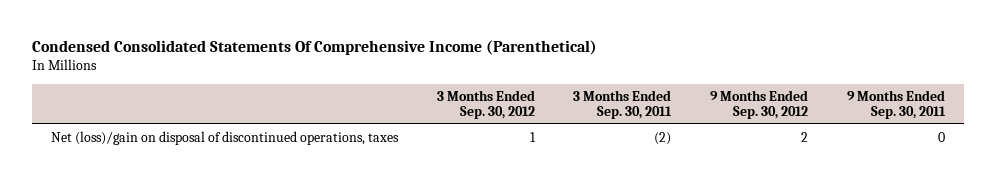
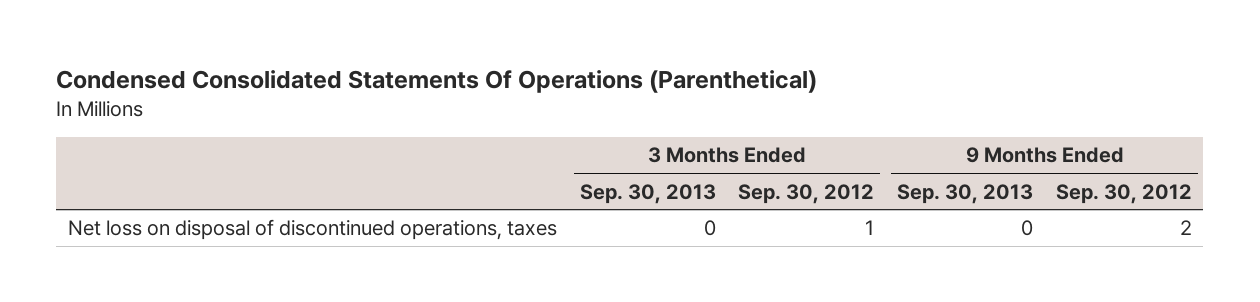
[31,40,597,56] Condensed Consolidated Statements Of Comprehensive Income (Parenthetical) -> [56,70,818,94] Condensed Consolidated Statements Of Operations (Parenthetical)
[573,89,673,120] 3 Months Ended Sep. 30, 2011 -> none
[846,89,946,120] 9 Months Ended Sep. 30, 2011 -> none
none -> [579,183,716,204] Sep. 30, 2013
none -> [897,183,1034,204] Sep. 30, 2013
[50,130,399,145] Net (loss)/gain on disposal of discontinued operations, taxes -> [67,219,557,241] Net loss on disposal of discontinued operations, taxes

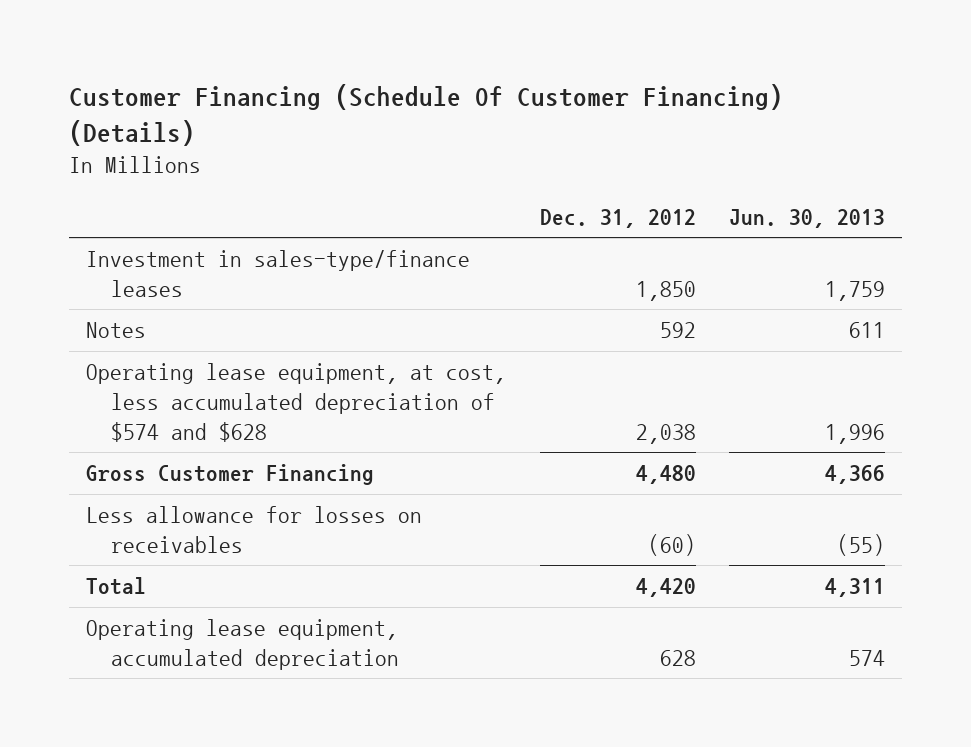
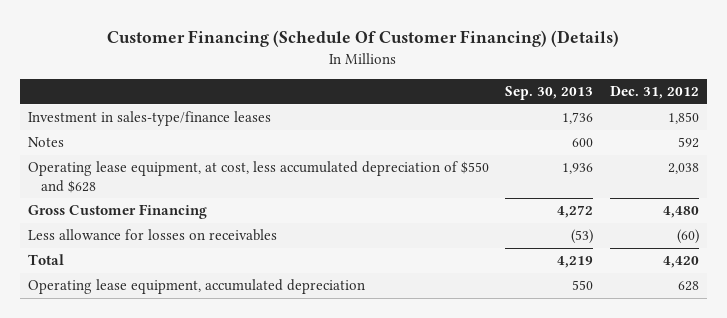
[729,208,886,228] Jun. 30, 2013 -> none
none -> [505,86,594,101] Sep. 30, 2013
[86,363,507,442] Operating lease equipment, at cost, less accumulated depreciation of $574 and $628 -> [28,161,490,193] Operating lease equipment, at cost, less accumulated depreciation of $550 and $628

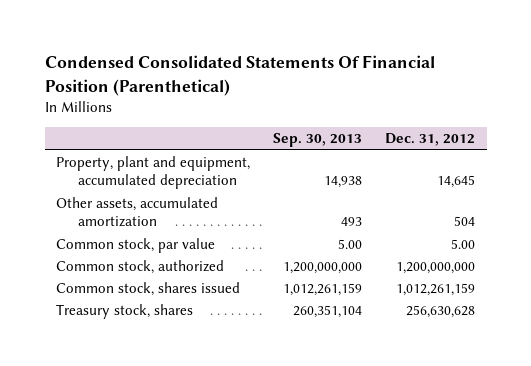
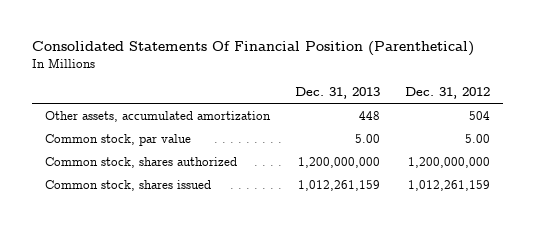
[44,55,435,96] Condensed Consolidated Statements Of Financial Position (Parenthetical) -> [32,41,475,57] Consolidated Statements Of Financial Position (Parenthetical)
[273,133,363,148] Sep. 30, 2013 -> none
none -> [294,86,380,99] Dec. 31, 2013
[56,156,251,190] Property, plant and equipment, accumulated depreciation -> none
[56,260,225,275] Common stock, authorized -> [44,156,237,168] Common stock, shares authorized
[56,304,194,320] Treasury stock, shares -> none

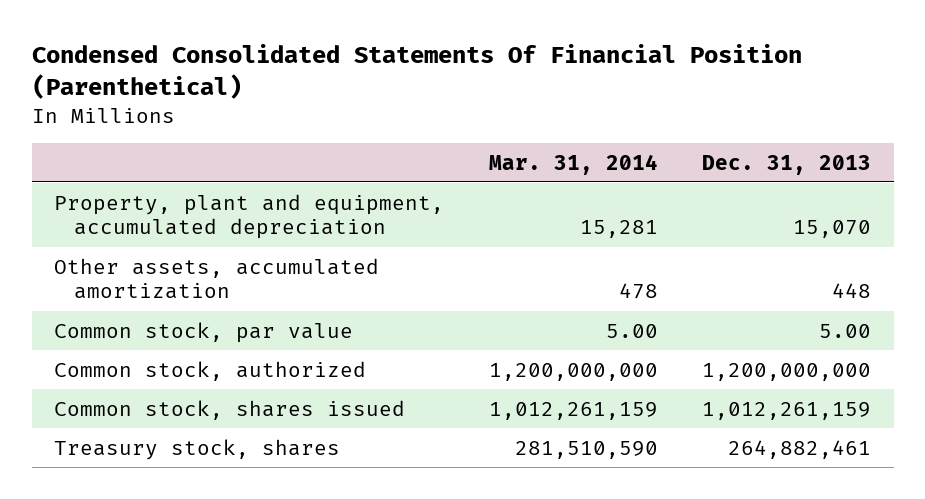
[32,41,475,57] Consolidated Statements Of Financial Position (Parenthetical) -> [31,44,802,100] Condensed Consolidated Statements Of Financial Position (Parenthetical)
[405,86,491,99] Dec. 31, 2012 -> none
none -> [488,153,658,175] Mar. 31, 2014
none -> [53,193,444,240] Property, plant and equipment, accumulated depreciation
[44,156,237,168] Common stock, shares authorized -> [53,360,366,381] Common stock, authorized
none -> [53,438,340,460] Treasury stock, shares

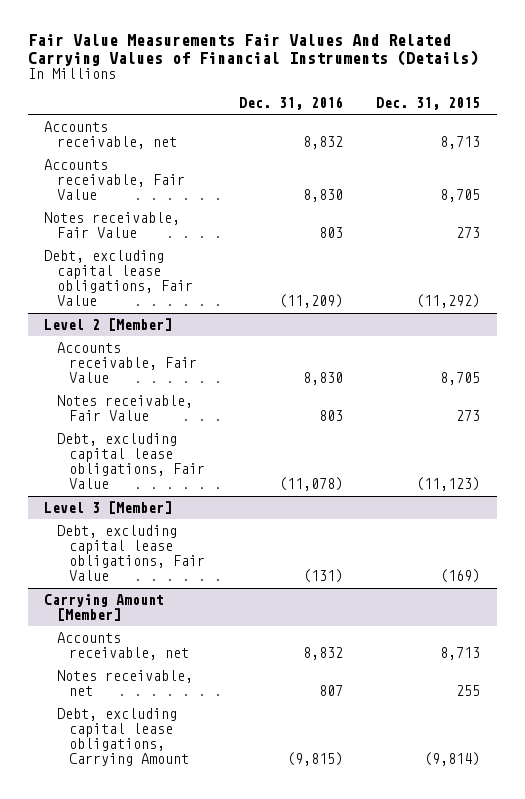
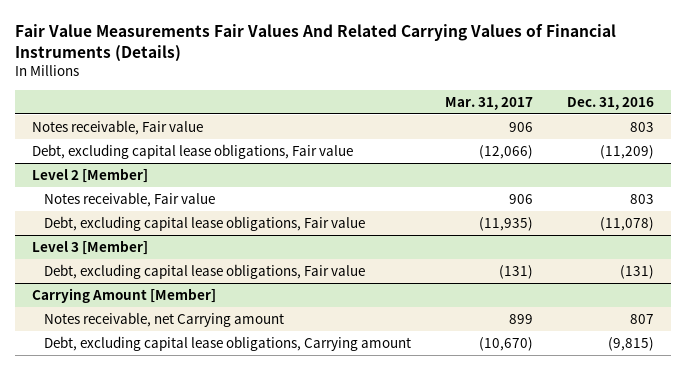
[376,96,481,110] Dec. 31, 2015 -> none
none -> [444,96,533,110] Mar. 31, 2017
[44,120,177,150] Accounts receivable, net -> none
[44,158,185,201] Accounts receivable, Fair Value -> none
[44,211,181,239] Notes receivable, Fair Value -> [32,120,204,136] Notes receivable, Fair value
[44,249,193,307] Debt, excluding capital lease obligations, Fair Value -> [32,144,354,160] Debt, excluding capital lease obligations, Fair value
[56,341,197,384] Accounts receivable, Fair Value -> none
[56,394,193,422] Notes receivable, Fair Value -> [43,192,215,208] Notes receivable, Fair value
[56,432,205,490] Debt, excluding capital lease obligations, Fair Value -> [43,216,365,232] Debt, excluding capital lease obligations, Fair value
[56,524,205,582] Debt, excluding capital lease obligations, Fair Value -> [43,264,365,280] Debt, excluding capital lease obligations, Fair value
[56,631,189,661] Accounts receivable, net -> none
[56,669,193,697] Notes receivable, net -> [43,312,284,328] Notes receivable, net Carrying amount
[56,707,189,767] Debt, excluding capital lease obligations, Carrying Amount -> [43,336,411,352] Debt, excluding capital lease obligations, Carrying amount

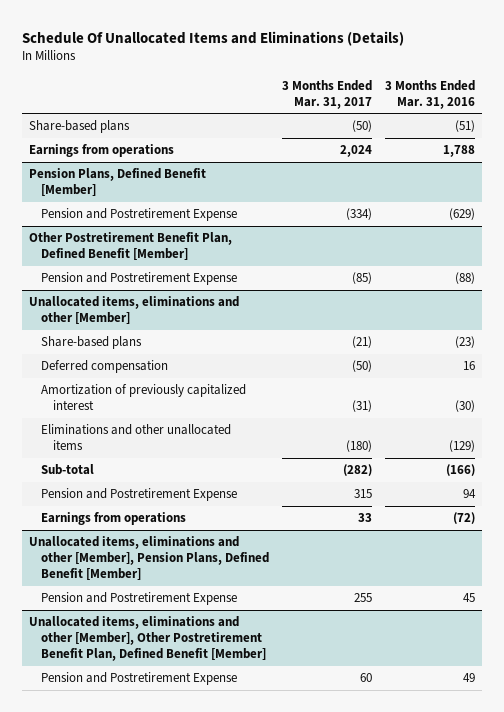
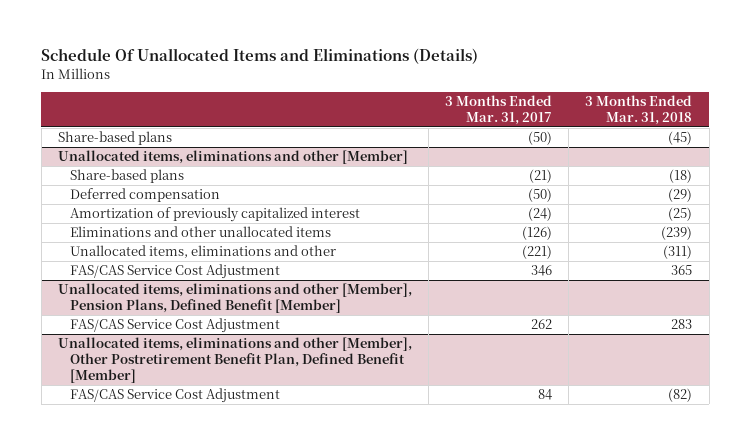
[385,79,476,109] 3 Months Ended Mar. 31, 2016 -> none
none -> [585,94,693,125] 3 Months Ended Mar. 31, 2018
[28,144,174,158] Earnings from operations -> none
[28,168,206,197] Pension Plans, Defined Benefit [Member] -> none
[41,208,238,222] Pension and Postretirement Expense -> none
[28,232,232,261] Other Postretirement Benefit Plan, Defined Benefit [Member] -> none
[41,272,238,286] Pension and Postretirement Expense -> none
[41,464,95,476] Sub-total -> none
[41,488,238,502] Pension and Postretirement Expense -> none
[41,512,187,526] Earnings from operations -> none
[352,400,373,413] (31) -> [528,207,553,222] (24)
[346,440,373,453] (180) -> [522,226,553,241] (126)
none -> [70,245,337,259] Unallocated items, eliminations and other
none -> [70,264,281,280] FAS/CAS Service Cost Adjustment
[41,592,238,606] Pension and Postretirement Expense -> none
none -> [70,318,281,334] FAS/CAS Service Cost Adjustment
[41,672,238,686] Pension and Postretirement Expense -> none
none -> [70,388,281,404] FAS/CAS Service Cost Adjustment

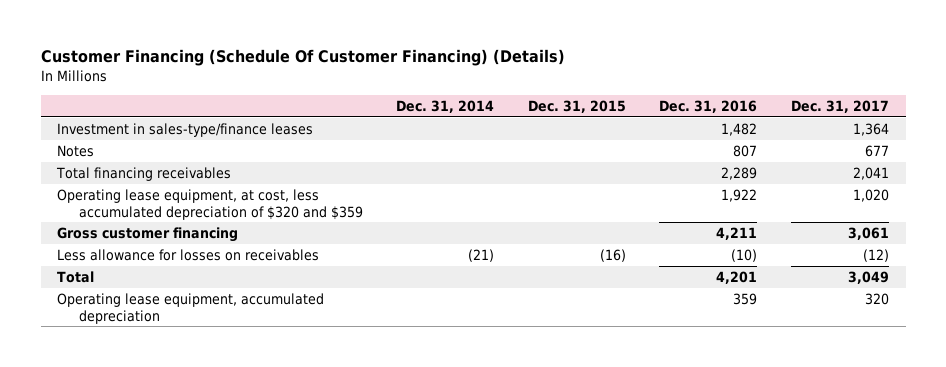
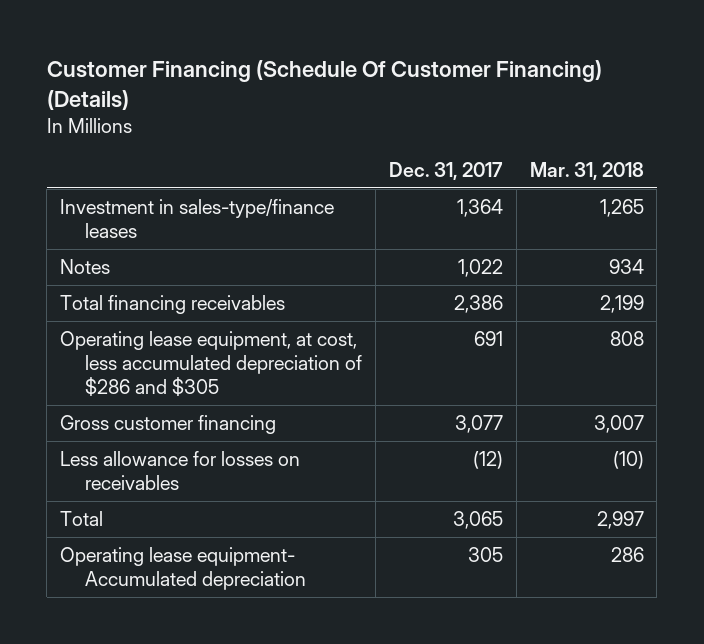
[396,99,495,113] Dec. 31, 2014 -> none
[527,99,626,113] Dec. 31, 2015 -> none
[659,99,758,113] Dec. 31, 2016 -> none
none -> [529,162,644,181] Mar. 31, 2018
[864,144,889,157] 677 -> [457,258,503,277] 1,022
[852,166,889,180] 2,041 -> [453,294,503,313] 2,386
[57,188,363,220] Operating lease equipment, at cost, less accumulated depreciation of $320 and $359 -> [60,330,363,396] Operating lease equipment, at cost, less accumulated depreciation of $286 and $305
[852,188,889,202] 1,020 -> [473,330,503,346] 691
[847,226,889,240] 3,061 -> [454,414,503,433] 3,077
[847,270,889,284] 3,049 -> [452,510,503,529] 3,065
[57,292,325,324] Operating lease equipment, accumulated depreciation -> [60,546,307,590] Operating lease equipment- Accumulated depreciation
[864,292,889,305] 320 -> [467,546,503,562] 305

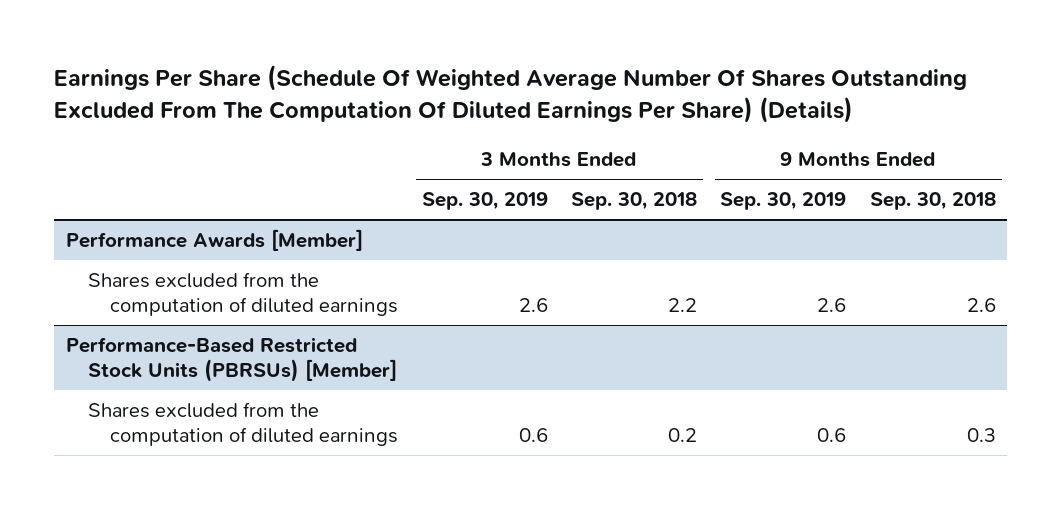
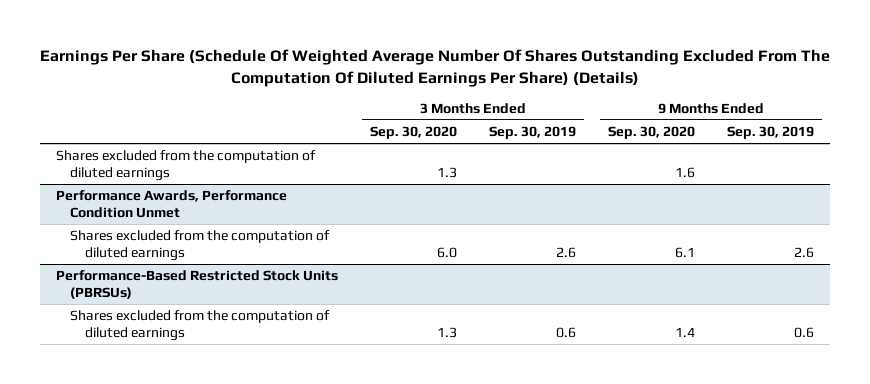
[571,192,698,211] Sep. 30, 2018 -> none
[869,192,996,211] Sep. 30, 2018 -> none
none -> [369,126,457,140] Sep. 30, 2020
none -> [608,126,696,140] Sep. 30, 2020
[66,229,364,252] Performance Awards [Member] -> none
none -> [55,150,316,182] Shares excluded from the computation of diluted earnings
none -> [55,190,287,219] Performance Awards, Performance Condition Unmet
[66,337,398,383] Performance-Based Restricted Stock Units (PBRSUs) [Member] -> [55,270,338,300] Performance-Based Restricted Stock Units (PBRSUs)

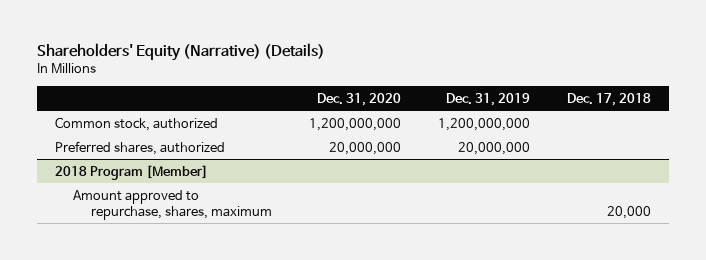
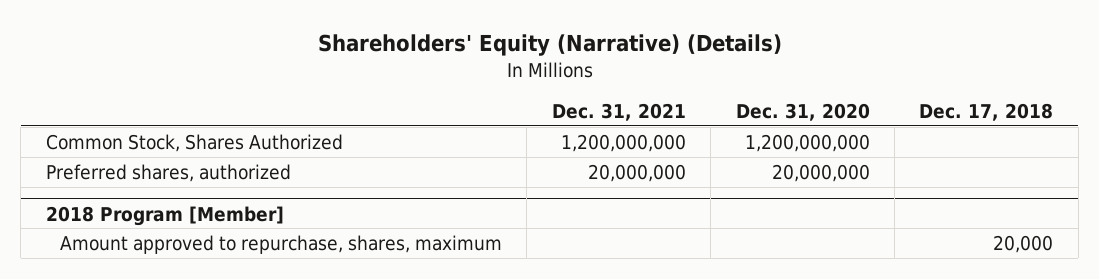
[445,92,530,106] Dec. 31, 2019 -> none
none -> [551,102,686,121] Dec. 31, 2021
[55,116,219,131] Common stock, authorized -> [45,133,343,152] Common Stock, Shares Authorized

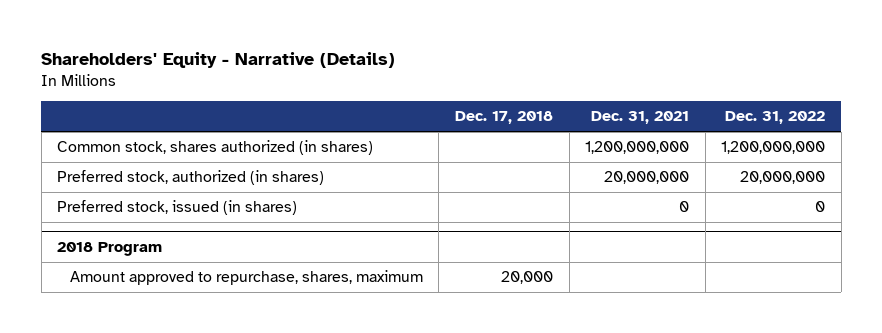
[317,33,782,56] Shareholders' Equity (Narrative) (Details) -> [41,51,396,68] Shareholders' Equity - Narrative (Details)
[735,102,870,121] Dec. 31, 2020 -> none
none -> [725,111,826,125] Dec. 31, 2022
[45,133,343,152] Common Stock, Shares Authorized -> [57,140,374,156] Common stock, shares authorized (in shares)
[45,163,291,182] Preferred shares, authorized -> [57,170,325,186] Preferred stock, authorized (in shares)
none -> [57,200,298,216] Preferred stock, issued (in shares)
[45,205,284,226] 2018 Program [Member] -> [57,241,163,256] 2018 Program

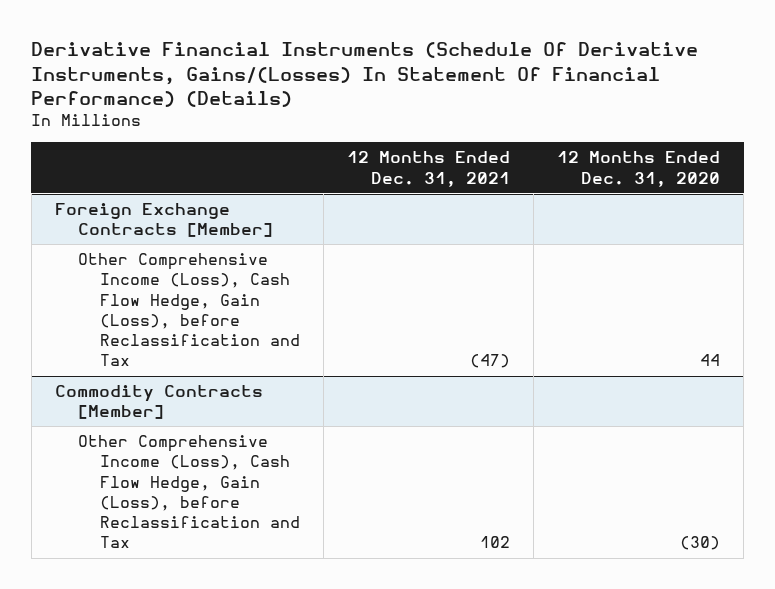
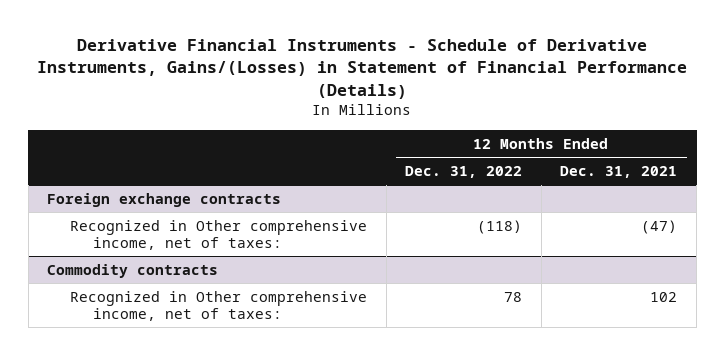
[31,41,699,108] Derivative Financial Instruments (Schedule Of Derivative Instruments, Gains/(Losses) In Statement Of Financial Performance) (Details) -> [37,38,688,99] Derivative Financial Instruments - Schedule of Derivative Instruments, Gains/(Losses) in Statement of Financial Performance (Details)
[557,151,721,187] 12 Months Ended Dec. 31, 2020 -> none
none -> [405,166,523,179] Dec. 31, 2022
[54,203,273,238] Foreign Exchange Contracts [Member] -> [47,192,282,207] Foreign exchange contracts
[77,253,301,367] Other Comprehensive Income (Loss), Cash Flow Hedge, Gain (Loss), before Reclassification and Tax -> [69,219,367,250] Recognized in Other comprehensive income, net of taxes:
[54,385,263,420] Commodity Contracts [Member] -> [47,263,219,278] Commodity contracts
[77,435,301,549] Other Comprehensive Income (Loss), Cash Flow Hedge, Gain (Loss), before Reclassification and Tax -> [69,290,367,321] Recognized in Other comprehensive income, net of taxes:

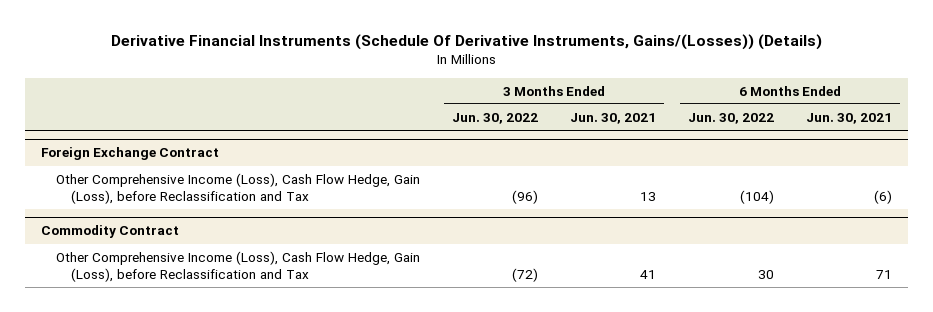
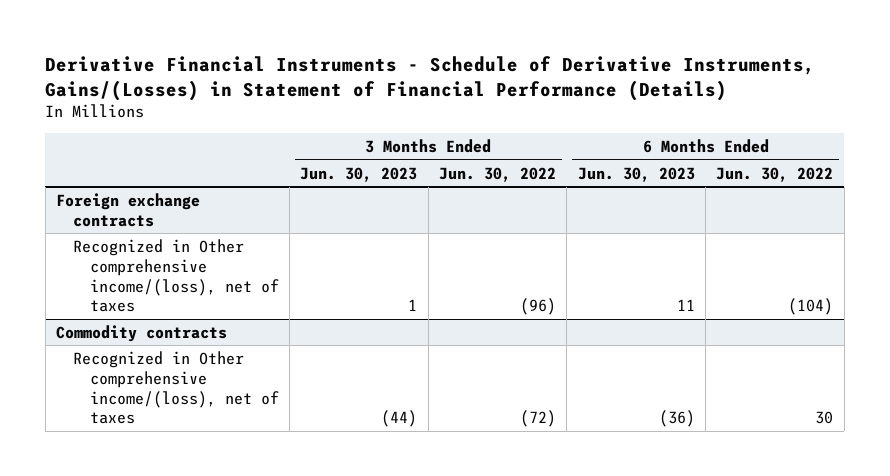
[110,33,822,50] Derivative Financial Instruments (Schedule Of Derivative Instruments, Gains/(Losses)) (Details) -> [45,55,816,101] Derivative Financial Instruments - Schedule of Derivative Instruments, Gains/(Losses) in Statement of Financial Performance (Details)
[570,112,657,124] Jun. 30, 2021 -> none
[806,112,893,124] Jun. 30, 2021 -> none
none -> [300,166,418,182] Jun. 30, 2023
none -> [577,166,695,182] Jun. 30, 2023
[40,147,219,161] Foreign Exchange Contract -> [56,192,201,227] Foreign exchange contracts
[55,172,420,204] Other Comprehensive Income (Loss), Cash Flow Hedge, Gain (Loss), before Reclassification and Tax -> [73,238,279,313] Recognized in Other comprehensive income/(loss), net of taxes
[40,225,179,239] Commodity Contract -> [56,324,228,342] Commodity contracts
[55,250,420,282] Other Comprehensive Income (Loss), Cash Flow Hedge, Gain (Loss), before Reclassification and Tax -> [73,350,279,425] Recognized in Other comprehensive income/(loss), net of taxes

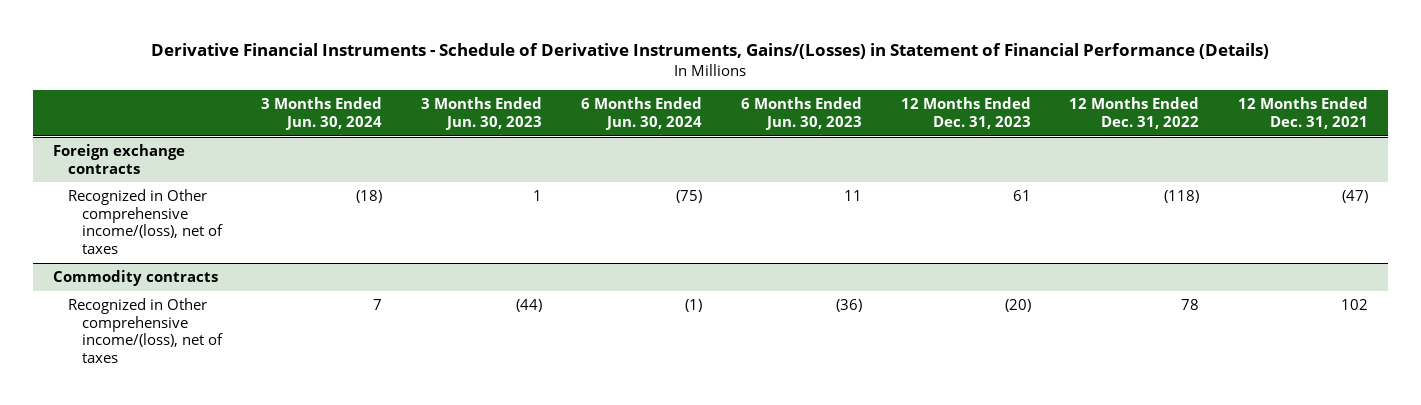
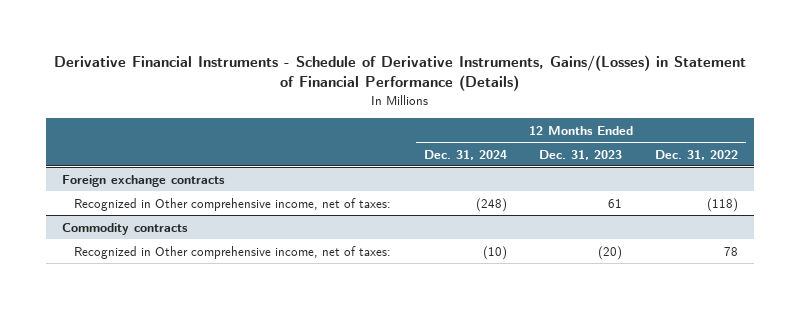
[261,97,383,130] 3 Months Ended Jun. 30, 2024 -> none
[421,97,543,130] 3 Months Ended Jun. 30, 2023 -> none
[580,97,702,130] 6 Months Ended Jun. 30, 2024 -> none
[740,97,862,130] 6 Months Ended Jun. 30, 2023 -> none
[1238,97,1369,129] 12 Months Ended Dec. 31, 2021 -> none
none -> [423,149,507,160] Dec. 31, 2024
[67,188,224,255] Recognized in Other comprehensive income/(loss), net of taxes -> [74,197,392,211] Recognized in Other comprehensive income, net of taxes:
[67,297,224,364] Recognized in Other comprehensive income/(loss), net of taxes -> [74,245,392,259] Recognized in Other comprehensive income, net of taxes:

